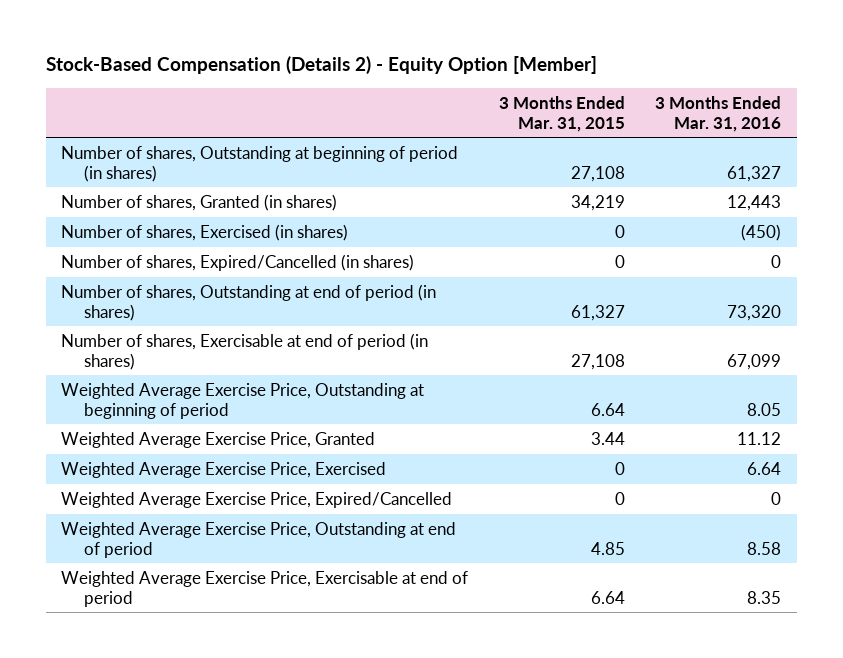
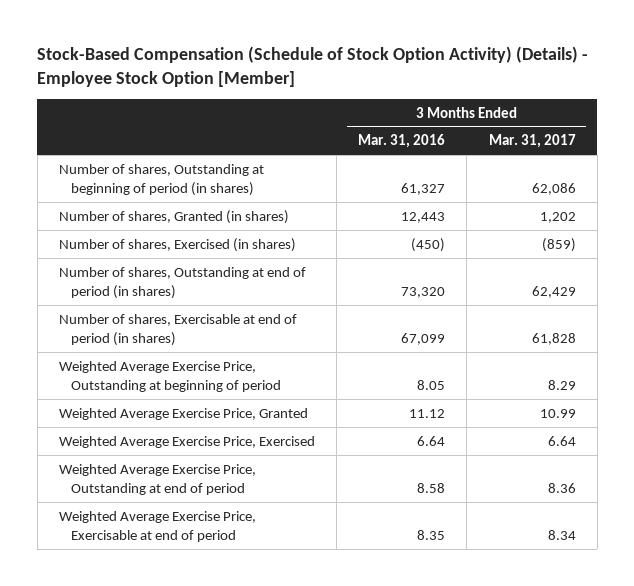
[45,56,597,75] Stock-Based Compensation (Details 2) - Equity Option [Member] -> [37,46,589,87] Stock-Based Compensation (Schedule of Stock Option Activity) (Details) - Employee Stock Option [Member]
[498,95,625,132] 3 Months Ended Mar. 31, 2015 -> none
none -> [488,134,576,149] Mar. 31, 2017
[61,253,415,271] Number of shares, Expired/Cancelled (in shares) -> none
[61,491,453,508] Weighted Average Exercise Price, Expired/Cancelled -> none

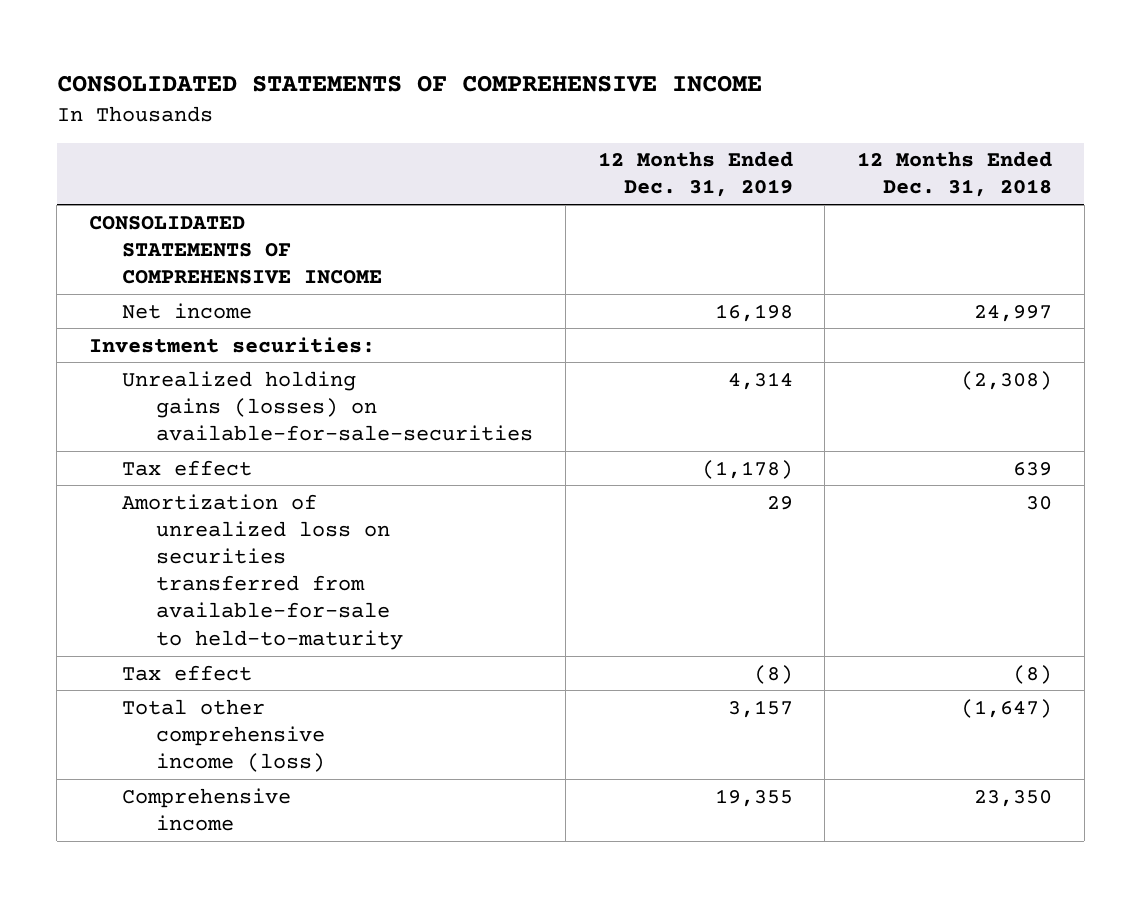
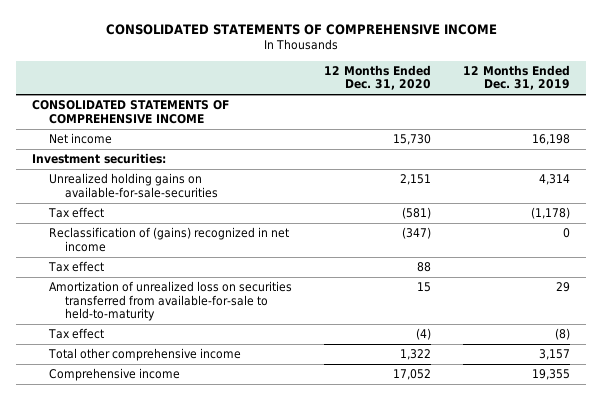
[857,151,1053,198] 12 Months Ended Dec. 31, 2018 -> none
none -> [323,64,431,91] 12 Months Ended Dec. 31, 2020
[122,370,534,442] Unrealized holding gains (losses) on available-for-sale-securities -> [48,173,218,198] Unrealized holding gains on available-for-sale-securities
none -> [48,227,289,252] Reclassification of (gains) recognized in net income
none -> [47,261,104,273] Tax effect
[122,698,326,773] Total other comprehensive income (loss) -> [47,348,241,362] Total other comprehensive income

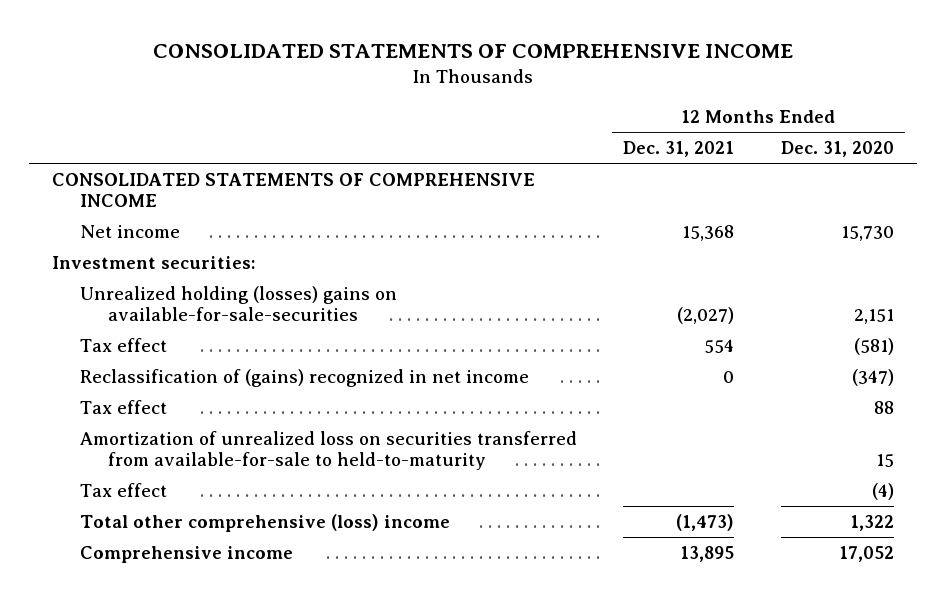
[462,64,570,91] 12 Months Ended Dec. 31, 2019 -> none
none -> [623,141,735,158] Dec. 31, 2021
[48,173,218,198] Unrealized holding gains on available-for-sale-securities -> [80,285,398,322] Unrealized holding (losses) gains on available-for-sale-securities
[47,348,241,362] Total other comprehensive income -> [80,513,451,532] Total other comprehensive (loss) income

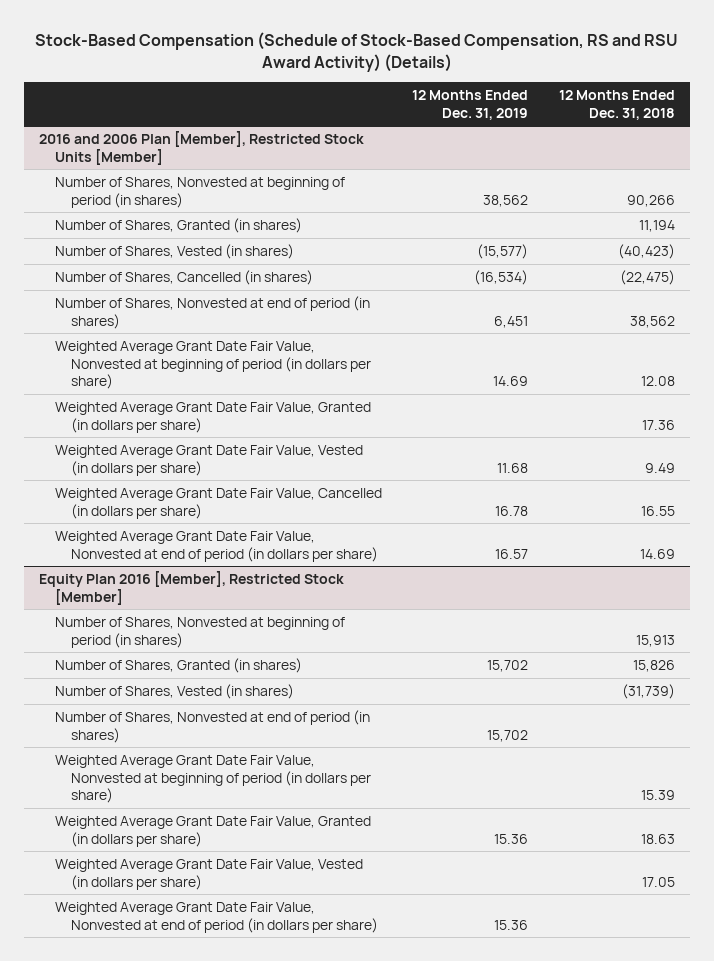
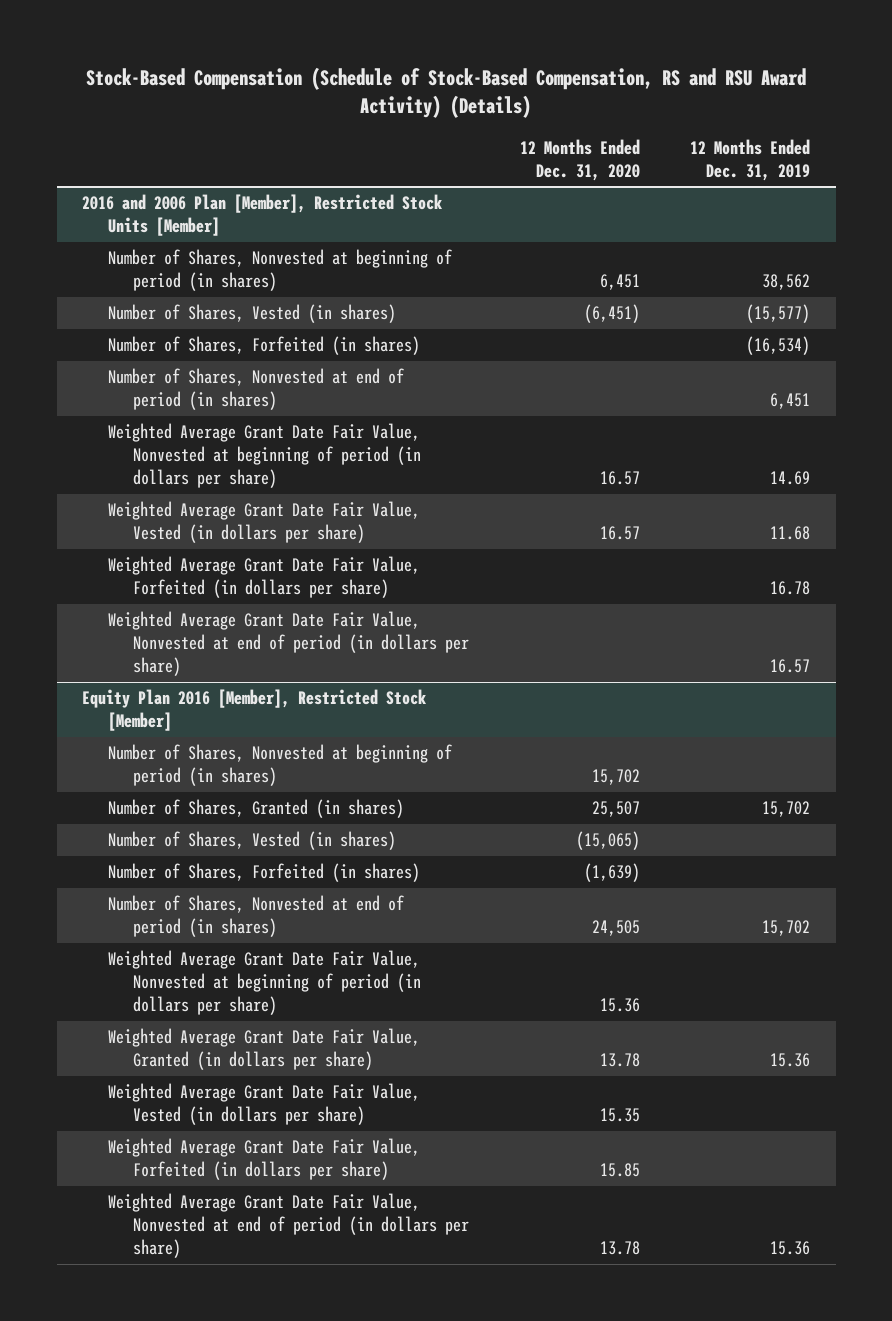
[558,89,675,120] 12 Months Ended Dec. 31, 2018 -> none
none -> [519,138,640,181] 12 Months Ended Dec. 31, 2020
[55,217,303,233] Number of Shares, Granted (in shares) -> none
[55,269,314,285] Number of Shares, Cancelled (in shares) -> [107,336,420,356] Number of Shares, Forfeited (in shares)
[55,401,372,433] Weighted Average Grant Date Fair Value, Granted (in dollars per share) -> none
[55,487,383,519] Weighted Average Grant Date Fair Value, Cancelled (in dollars per share) -> [107,556,420,599] Weighted Average Grant Date Fair Value, Forfeited (in dollars per share)
none -> [107,863,420,883] Number of Shares, Forfeited (in shares)
none -> [107,1138,420,1181] Weighted Average Grant Date Fair Value, Forfeited (in dollars per share)

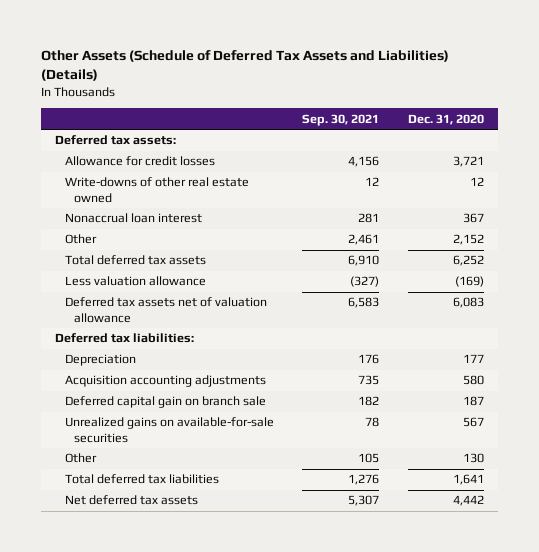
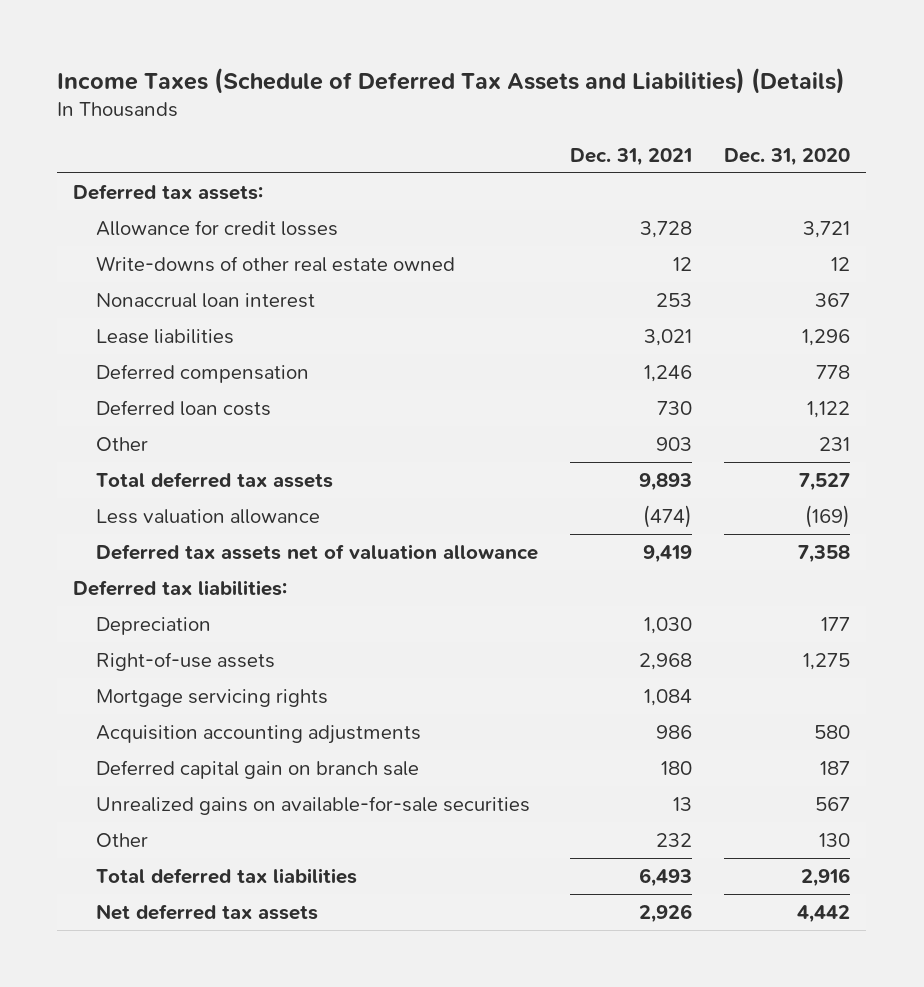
[41,50,450,82] Other Assets (Schedule of Deferred Tax Assets and Liabilities) (Details) -> [57,67,846,94] Income Taxes (Schedule of Deferred Tax Assets and Liabilities) (Details)
[302,113,380,126] Sep. 30, 2021 -> none
none -> [570,147,693,166] Dec. 31, 2021
none -> [96,329,235,345] Lease liabilities
none -> [96,364,310,384] Deferred compensation
none -> [96,400,272,417] Deferred loan costs
[452,234,484,246] 2,152 -> [819,437,851,452] 231
[452,255,484,267] 6,252 -> [799,473,851,492] 7,527
[452,297,484,309] 6,083 -> [798,545,851,564] 7,358
none -> [96,652,276,672] Right-of-use assets
none -> [96,689,329,708] Mortgage servicing rights
[452,474,484,486] 1,641 -> [801,868,851,888] 2,916

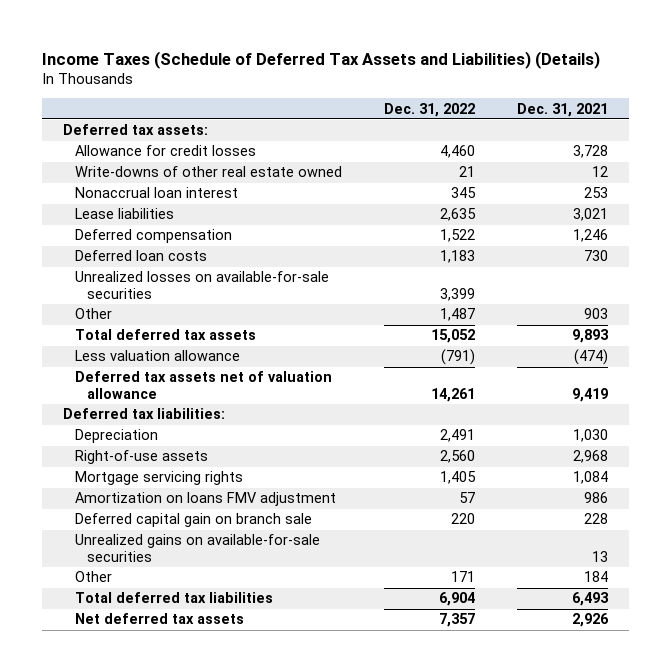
[724,147,851,166] Dec. 31, 2020 -> none
none -> [384,102,476,117] Dec. 31, 2022
none -> [75,271,330,300] Unrealized losses on available-for-sale securities
[96,725,422,745] Acquisition accounting adjustments -> [75,492,337,507] Amortization on loans FMV adjustment
[661,761,693,776] 180 -> [584,513,609,525] 228
[656,833,693,848] 232 -> [584,571,609,583] 184

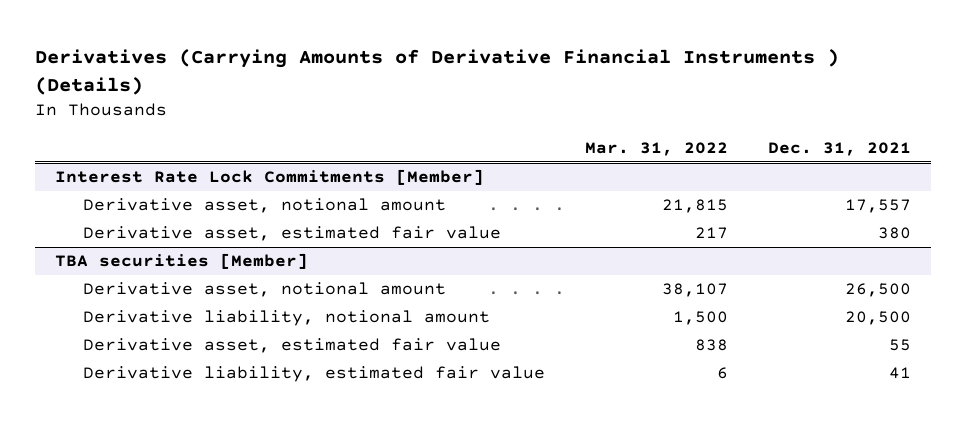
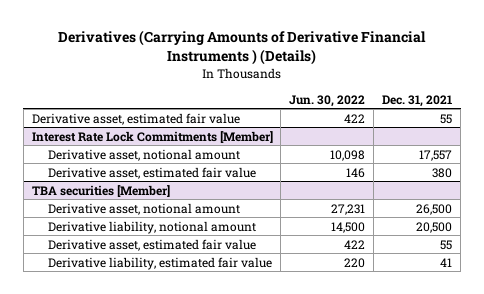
[585,141,729,156] Mar. 31, 2022 -> none
none -> [289,94,366,107] Jun. 30, 2022
none -> [31,112,240,125] Derivative asset, estimated fair value

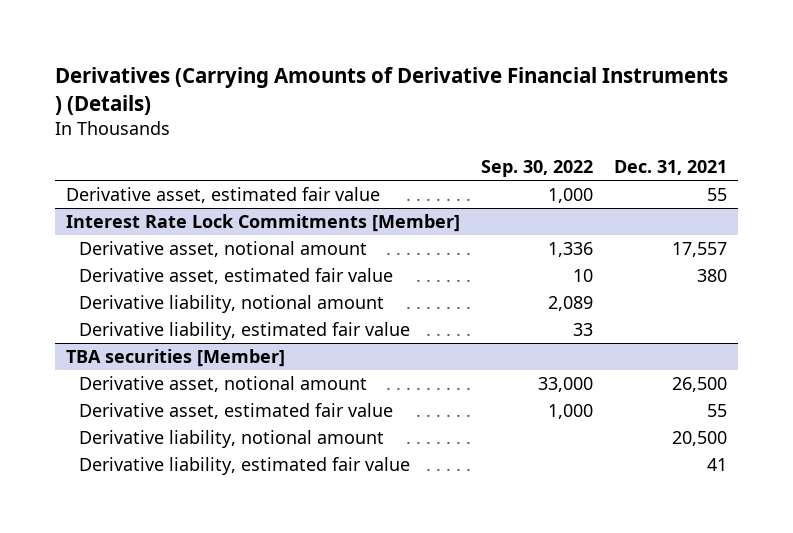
[289,94,366,107] Jun. 30, 2022 -> none
none -> [481,160,594,178] Sep. 30, 2022
none -> [78,294,384,313] Derivative liability, notional amount
none -> [78,321,410,340] Derivative liability, estimated fair value
[48,220,257,234] Derivative liability, notional amount -> [78,429,384,448] Derivative liability, notional amount

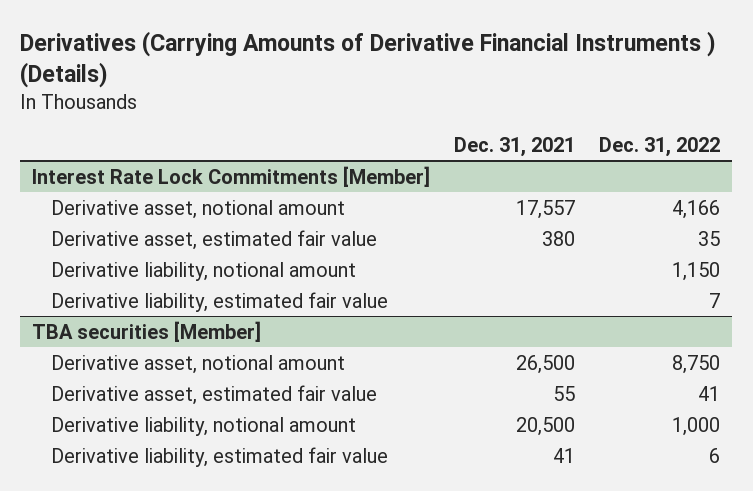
[481,160,594,178] Sep. 30, 2022 -> none
none -> [599,137,721,158] Dec. 31, 2022
[66,186,381,203] Derivative asset, estimated fair value -> none

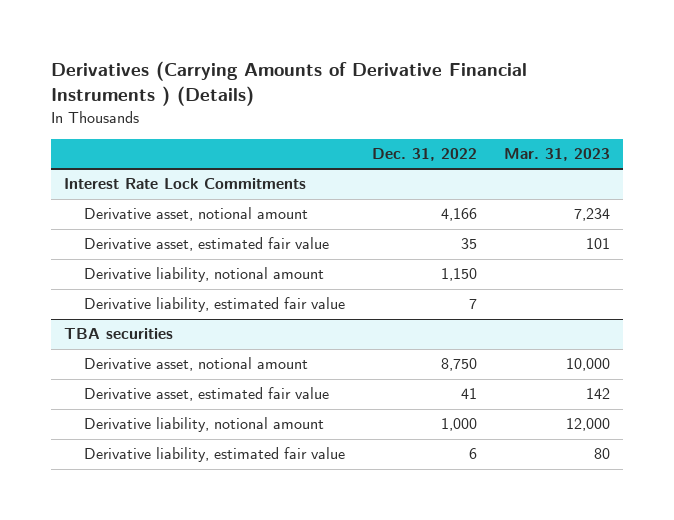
[454,137,576,158] Dec. 31, 2021 -> none
none -> [503,148,610,162] Mar. 31, 2023
[32,165,431,187] Interest Rate Lock Commitments [Member] -> [64,178,307,190] Interest Rate Lock Commitments
[32,320,262,342] TBA securities [Member] -> [64,328,174,340] TBA securities

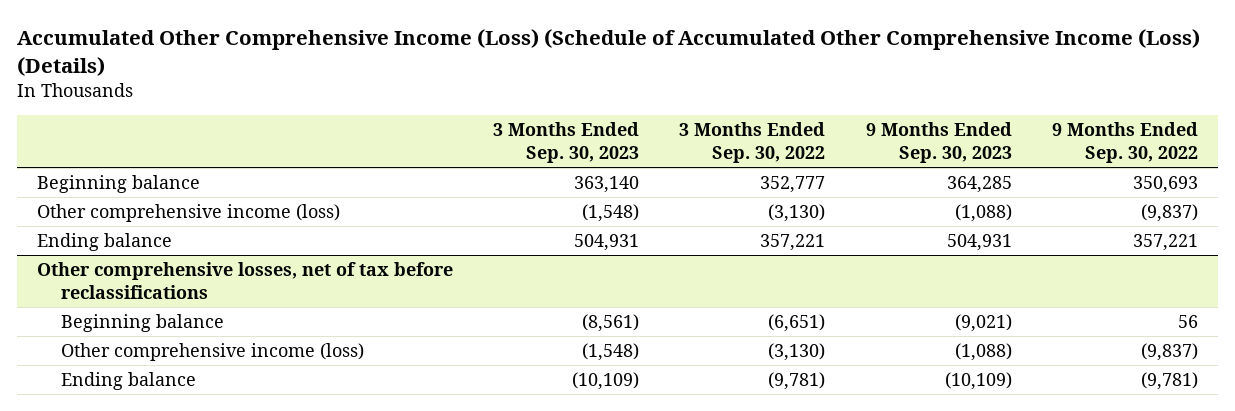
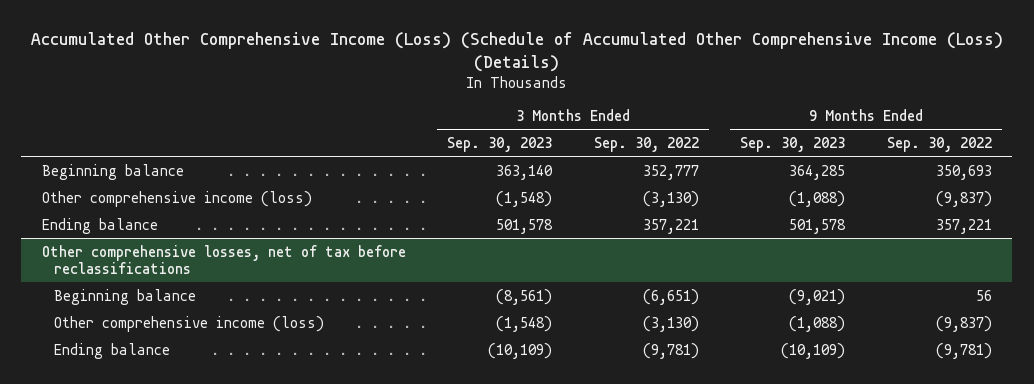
[574,234,640,252] 504,931 -> [496,218,554,234] 501,578
[946,234,1012,252] 504,931 -> [789,218,847,234] 501,578

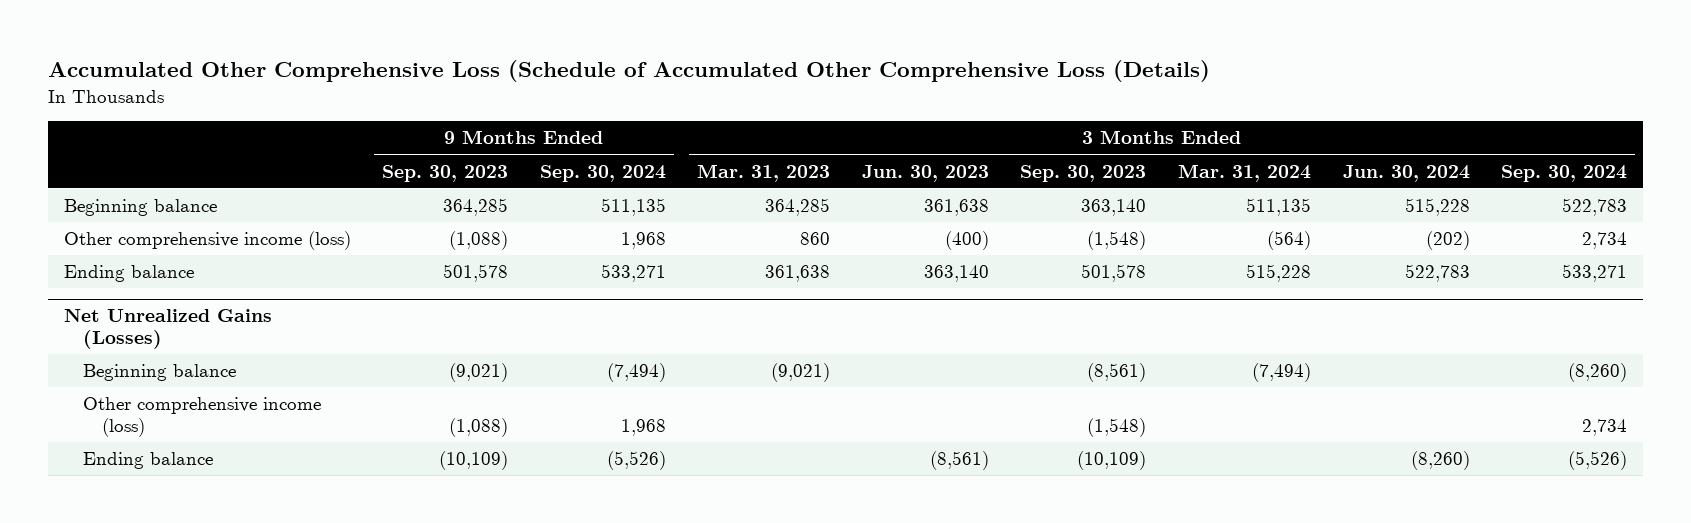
[30,31,1003,72] Accumulated Other Comprehensive Income (Loss) (Schedule of Accumulated Other Comprehensive Income (Loss) (Details) -> [47,60,1210,83] Accumulated Other Comprehensive Loss (Schedule of Accumulated Other Comprehensive Loss (Details)
[593,137,699,153] Sep. 30, 2022 -> none
[886,137,992,153] Sep. 30, 2022 -> none
none -> [539,164,666,182] Sep. 30, 2024
none -> [697,163,831,182] Mar. 31, 2023
none -> [861,164,989,182] Jun. 30, 2023
none -> [1177,163,1311,182] Mar. 31, 2024
none -> [1342,164,1470,182] Jun. 30, 2024
none -> [1501,164,1628,182] Sep. 30, 2024
[42,244,407,274] Other comprehensive losses, net of tax before reclassifications -> [63,309,272,350] Net Unrealized Gains (Losses)

